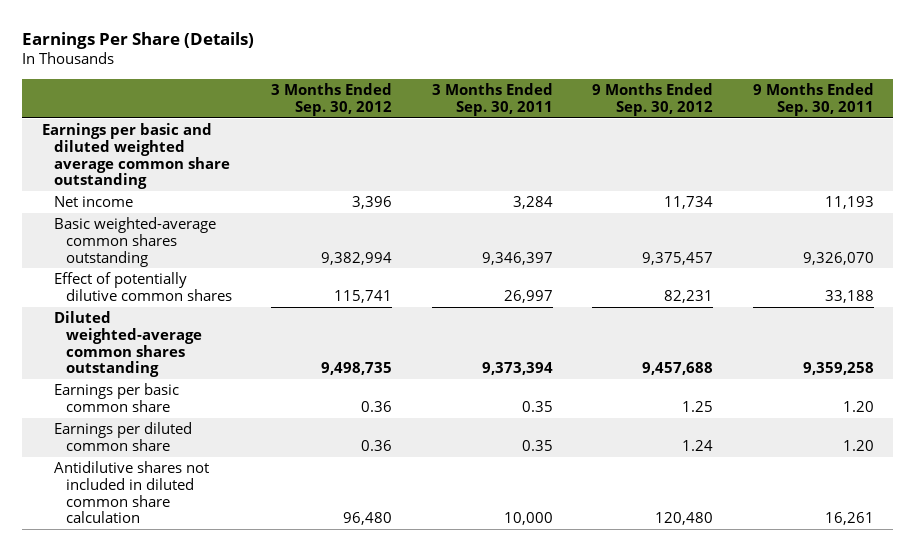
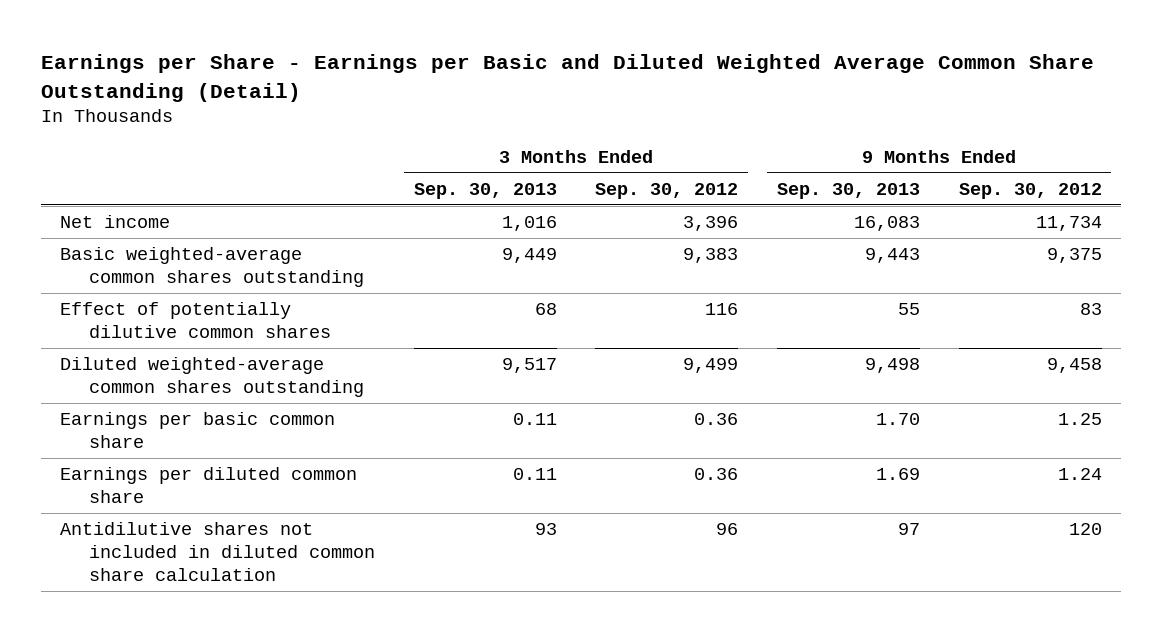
[22,31,255,49] Earnings Per Share (Details) -> [40,54,1094,102] Earnings per Share - Earnings per Basic and Diluted Weighted Average Common Share Outstanding (Detail)
[431,82,553,116] 3 Months Ended Sep. 30, 2011 -> none
[752,82,874,116] 9 Months Ended Sep. 30, 2011 -> none
none -> [413,182,557,199] Sep. 30, 2013
none -> [776,182,920,199] Sep. 30, 2013
[41,123,230,190] Earnings per basic and diluted weighted average common share outstanding -> none
[321,251,393,265] 9,382,994 -> [683,248,739,264] 9,383
[642,251,714,265] 9,375,457 -> [1046,248,1102,264] 9,375
[334,289,393,303] 115,741 -> [705,303,739,316] 116
[664,289,714,303] 82,231 -> [1079,303,1102,316] 83
[321,362,393,376] 9,498,735 -> [683,358,739,374] 9,499
[642,362,714,376] 9,457,688 -> [1046,358,1102,374] 9,458
[343,512,393,526] 96,480 -> [716,523,739,536] 96
[655,512,714,526] 120,480 -> [1068,523,1102,536] 120

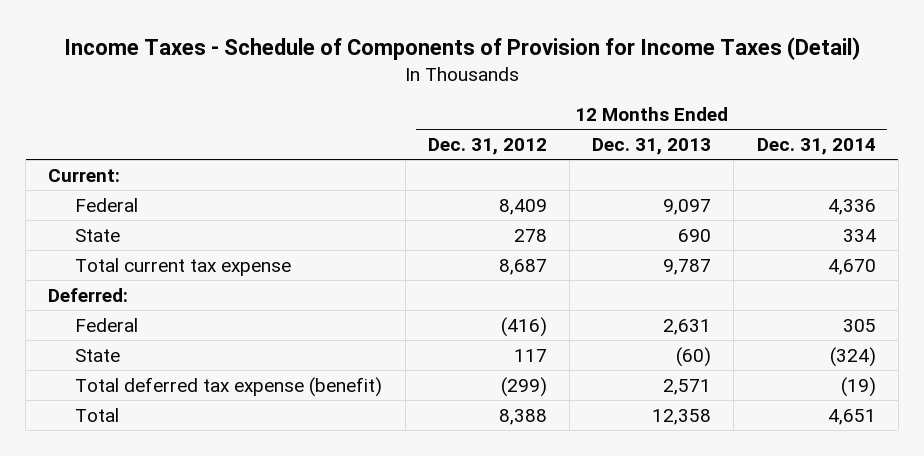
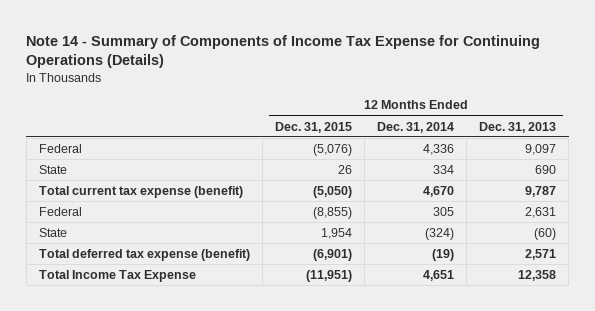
[63,37,860,61] Income Taxes - Schedule of Components of Provision for Income Taxes (Detail) -> [26,34,541,68] Note 14 - Summary of Components of Income Tax Expense for Continuing Operations (Details)
[427,138,547,156] Dec. 31, 2012 -> none
none -> [274,121,352,133] Dec. 31, 2015
[48,168,121,182] Current: -> none
[48,287,129,302] Deferred: -> none
[75,257,292,276] Total current tax expense -> [38,185,243,198] Total current tax expense (benefit)
[75,407,120,422] Total -> [38,269,196,282] Total Income Tax Expense

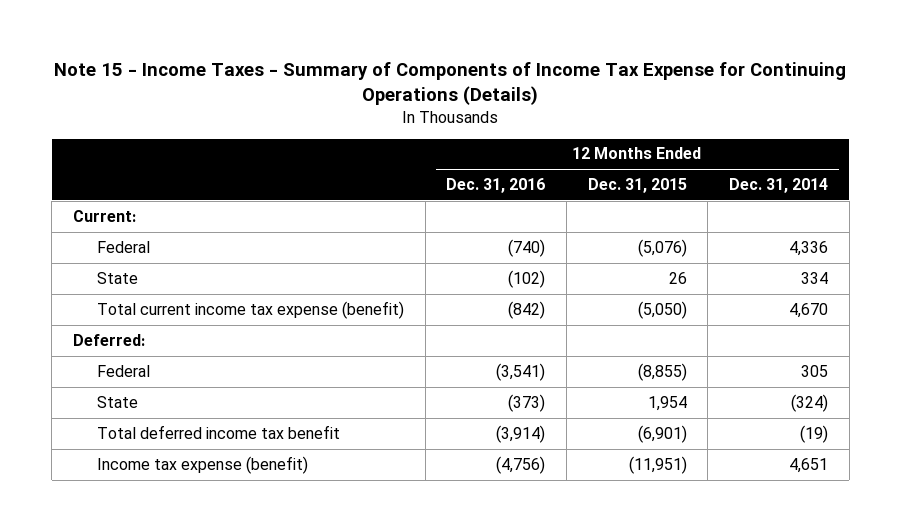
[26,34,541,68] Note 14 - Summary of Components of Income Tax Expense for Continuing Operations (Details) -> [54,62,847,106] Note 15 - Income Taxes - Summary of Components of Income Tax Expense for Continuing Operations (Details)
[479,121,557,133] Dec. 31, 2013 -> none
none -> [446,177,546,193] Dec. 31, 2016
none -> [72,209,136,222] Current:
[38,185,243,198] Total current tax expense (benefit) -> [96,300,404,319] Total current income tax expense (benefit)
none -> [72,333,145,346] Deferred:
[38,248,250,261] Total deferred tax expense (benefit) -> [96,424,340,439] Total deferred income tax benefit
[38,269,196,282] Total Income Tax Expense -> [96,455,308,474] Income tax expense (benefit)

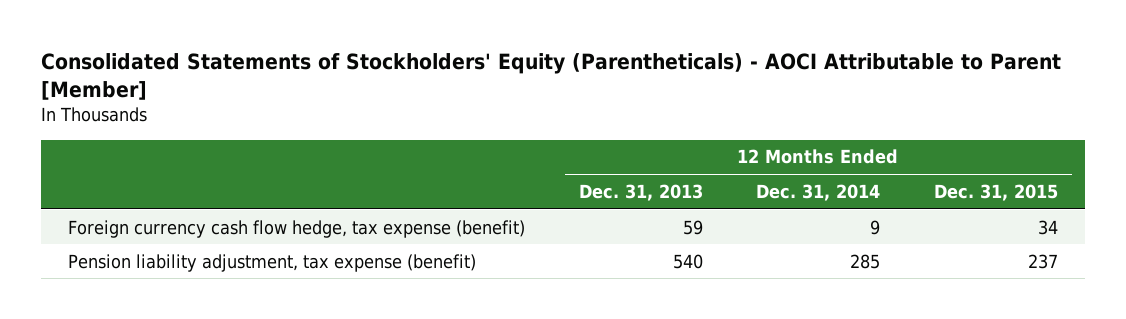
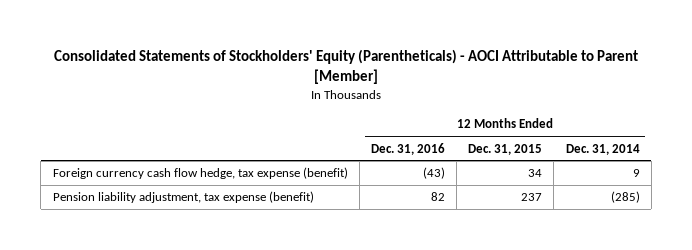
[578,183,703,201] Dec. 31, 2013 -> none
none -> [370,142,445,155] Dec. 31, 2016
[850,253,881,269] 285 -> [610,191,640,204] (285)

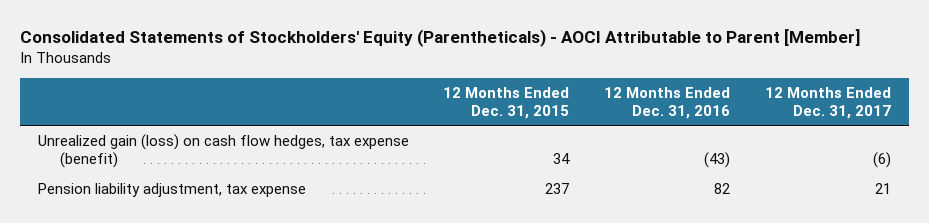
[565,143,640,155] Dec. 31, 2014 -> none
none -> [765,86,892,119] 12 Months Ended Dec. 31, 2017
[52,167,348,180] Foreign currency cash flow hedge, tax expense (benefit) -> [37,133,409,169] Unrealized gain (loss) on cash flow hedges, tax expense (benefit)
[52,191,314,204] Pension liability adjustment, tax expense (benefit) -> [37,182,306,197] Pension liability adjustment, tax expense

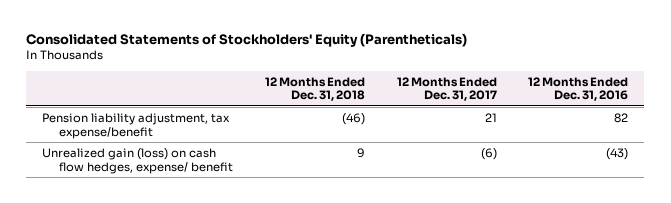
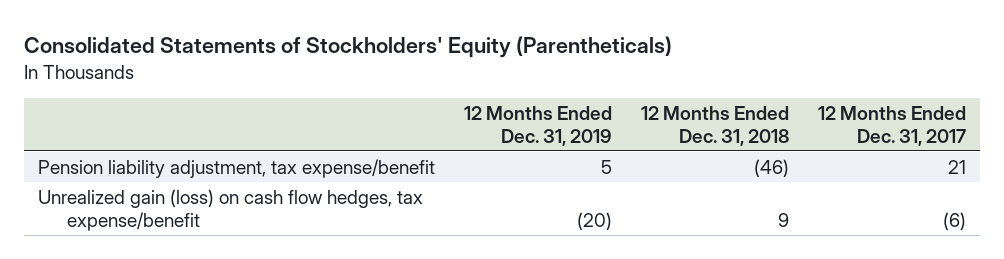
[528,76,629,102] 12 Months Ended Dec. 31, 2016 -> none
none -> [464,105,613,146] 12 Months Ended Dec. 31, 2019
[42,147,233,174] Unrealized gain (loss) on cash flow hedges, expense/ benefit -> [38,188,424,231] Unrealized gain (loss) on cash flow hedges, tax expense/benefit

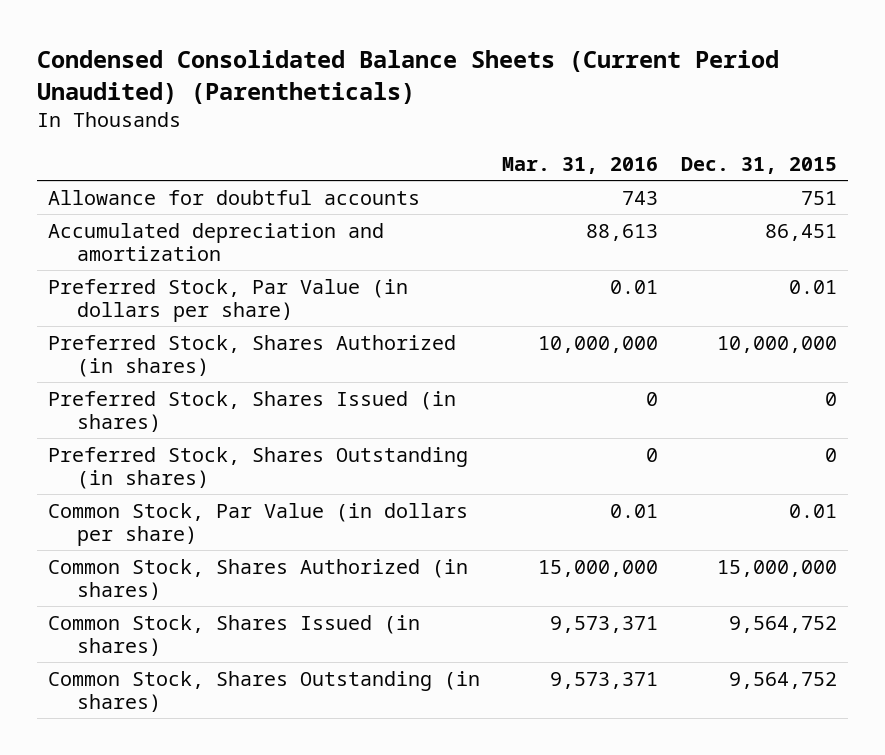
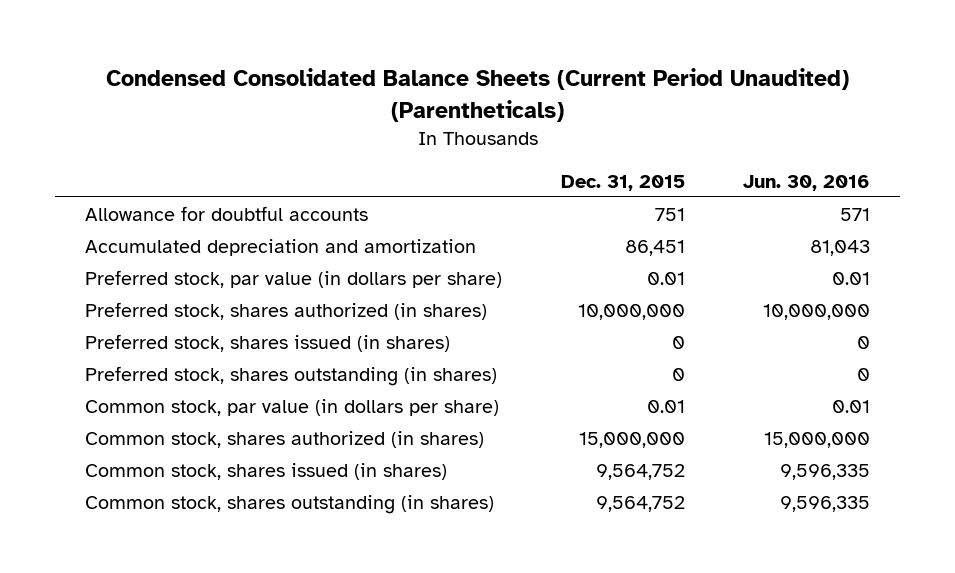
[502,157,659,175] Mar. 31, 2016 -> none
none -> [743,174,871,191] Jun. 30, 2016
[48,278,409,323] Preferred Stock, Par Value (in dollars per share) -> [84,269,502,288] Preferred stock, par value (in dollars per share)
[48,334,457,378] Preferred Stock, Shares Authorized (in shares) -> [84,301,487,320] Preferred stock, shares authorized (in shares)
[48,390,457,433] Preferred Stock, Shares Issued (in shares) -> [84,333,450,352] Preferred stock, shares issued (in shares)
[48,446,469,490] Preferred Stock, Shares Outstanding (in shares) -> [84,365,497,386] Preferred stock, shares outstanding (in shares)
[48,502,469,547] Common Stock, Par Value (in dollars per share) -> [84,398,499,416] Common stock, par value (in dollars per share)
[48,558,469,601] Common Stock, Shares Authorized (in shares) -> [84,430,484,448] Common stock, shares authorized (in shares)
[48,614,421,657] Common Stock, Shares Issued (in shares) -> [84,462,447,480] Common stock, shares issued (in shares)
[48,670,481,713] Common Stock, Shares Outstanding (in shares) -> [84,494,494,514] Common stock, shares outstanding (in shares)

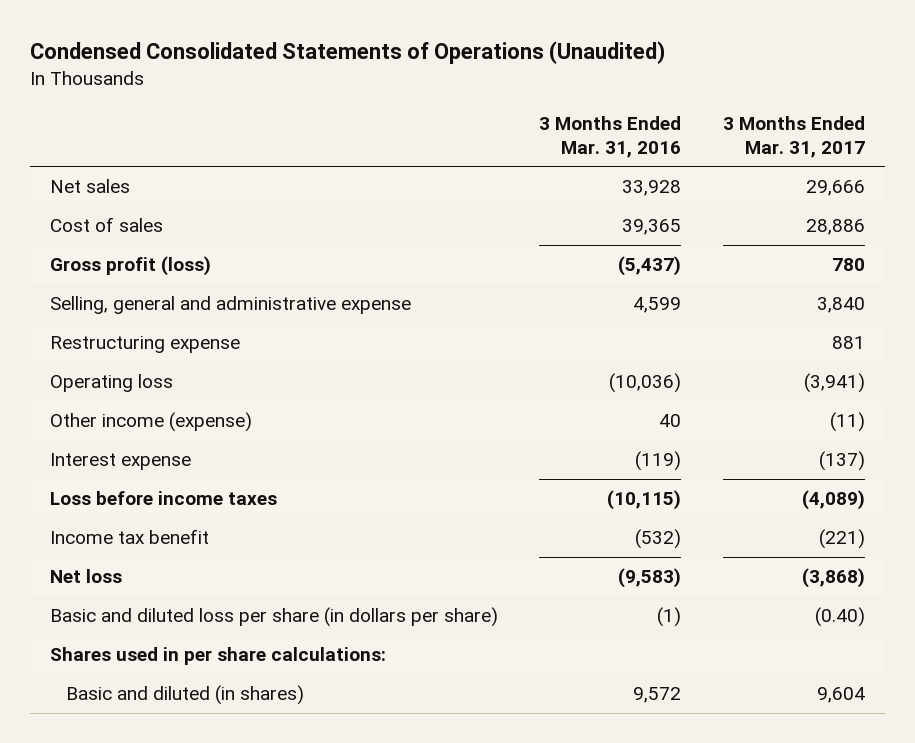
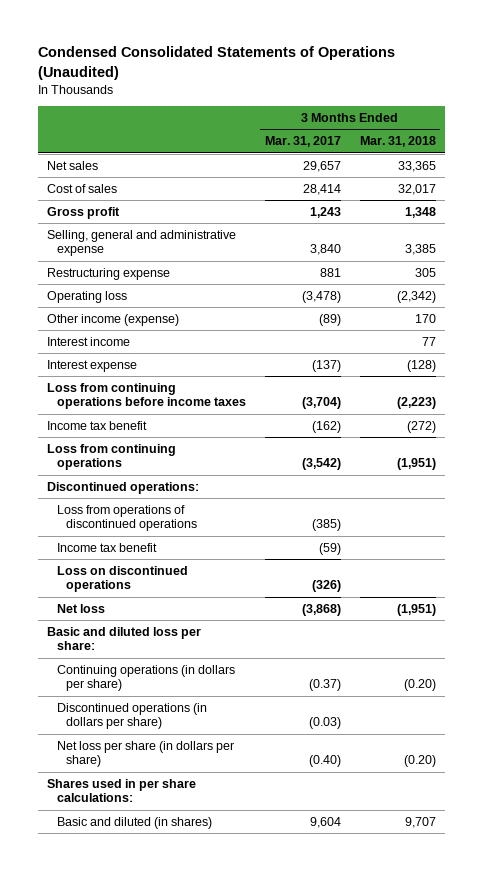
[539,116,682,158] 3 Months Ended Mar. 31, 2016 -> none
none -> [359,136,436,148] Mar. 31, 2018
[805,180,865,197] 29,666 -> [302,160,341,172] 29,657
[805,219,865,236] 28,886 -> [302,183,341,195] 28,414
[50,256,212,277] Gross profit (loss) -> [47,206,121,219] Gross profit
[831,258,865,272] 780 -> [309,206,341,218] 1,243
[803,373,865,394] (3,941) -> [301,290,341,303] (3,478)
[829,412,865,433] (11) -> [318,313,341,326] (89)
none -> [47,336,131,346] Interest income
[50,491,278,506] Loss before income taxes -> [47,382,246,410] Loss from continuing operations before income taxes
[801,490,865,511] (4,089) -> [301,397,341,410] (3,704)
[818,529,865,550] (221) -> [311,420,341,433] (162)
none -> [47,443,177,471] Loss from continuing operations
none -> [47,481,200,494] Discontinued operations:
none -> [56,504,198,532] Loss from operations of discontinued operations
none -> [56,542,157,552] Income tax benefit
none -> [56,565,188,593] Loss on discontinued operations
none -> [47,626,202,651] Basic and diluted loss per share:
none -> [56,664,235,692] Continuing operations (in dollars per share)
none -> [56,702,207,730] Discontinued operations (in dollars per share)
[50,607,499,628] Basic and diluted loss per share (in dollars per share) -> [56,740,234,768] Net loss per share (in dollars per share)

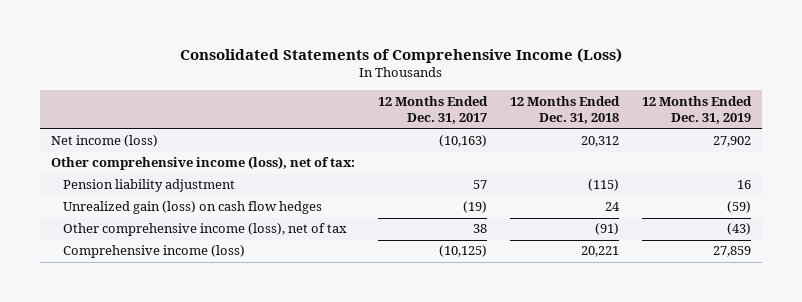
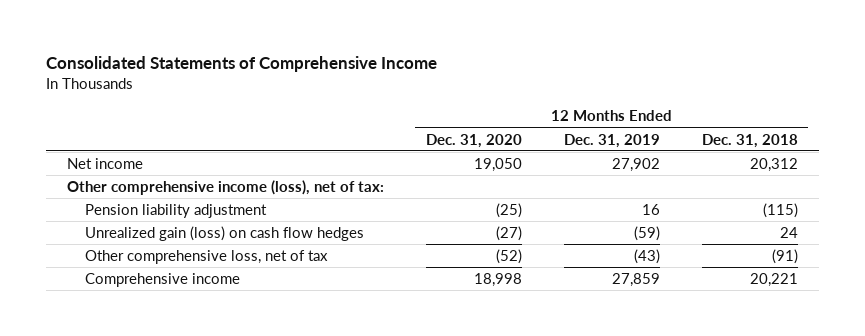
[180,48,623,64] Consolidated Statements of Comprehensive Income (Loss) -> [45,56,437,73] Consolidated Statements of Comprehensive Income
[378,95,489,125] 12 Months Ended Dec. 31, 2017 -> none
none -> [425,133,522,148] Dec. 31, 2020
[51,135,159,148] Net income (loss) -> [66,158,143,170] Net income
[63,223,348,237] Other comprehensive income (loss), net of tax -> [85,250,329,265] Other comprehensive loss, net of tax
[63,245,246,259] Comprehensive income (loss) -> [85,273,241,288] Comprehensive income

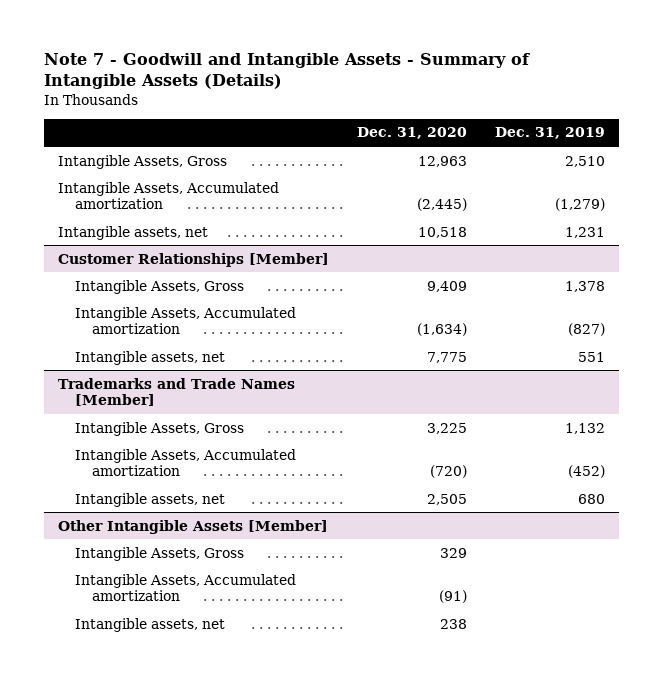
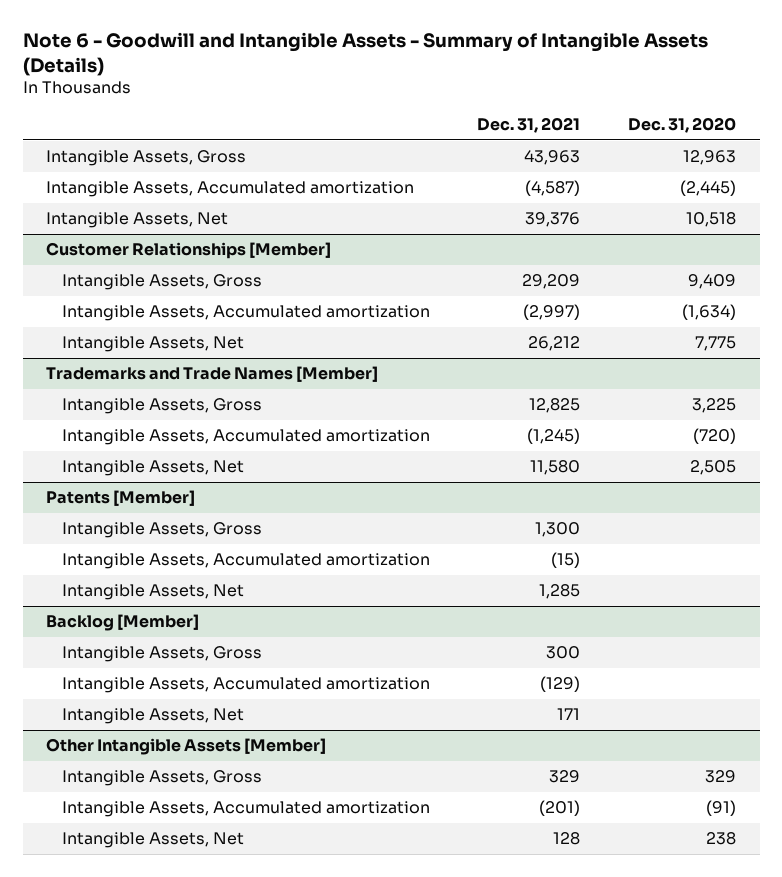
[43,53,530,90] Note 7 - Goodwill and Intangible Assets - Summary of Intangible Assets (Details) -> [22,32,708,76] Note 6 - Goodwill and Intangible Assets - Summary of Intangible Assets (Details)
[494,127,605,140] Dec. 31, 2019 -> none
none -> [477,117,581,134] Dec. 31, 2021
[57,225,208,240] Intangible assets, net -> [46,212,229,229] Intangible Assets, Net
[75,350,226,365] Intangible assets, net -> [61,336,244,353] Intangible Assets, Net
[75,492,226,507] Intangible assets, net -> [61,460,244,477] Intangible Assets, Net
none -> [46,490,196,507] Patents [Member]
none -> [61,522,262,539] Intangible Assets, Gross
none -> [61,553,430,570] Intangible Assets, Accumulated amortization
none -> [61,584,244,601] Intangible Assets, Net
none -> [46,614,200,632] Backlog [Member]
none -> [61,646,262,663] Intangible Assets, Gross
none -> [61,677,430,694] Intangible Assets, Accumulated amortization
none -> [61,708,244,725] Intangible Assets, Net
[75,617,226,632] Intangible assets, net -> [61,832,244,849] Intangible Assets, Net

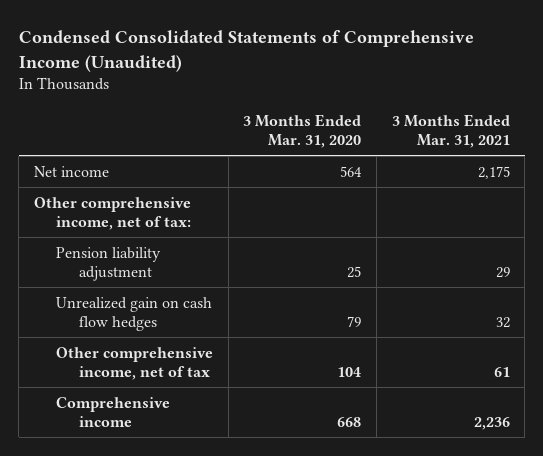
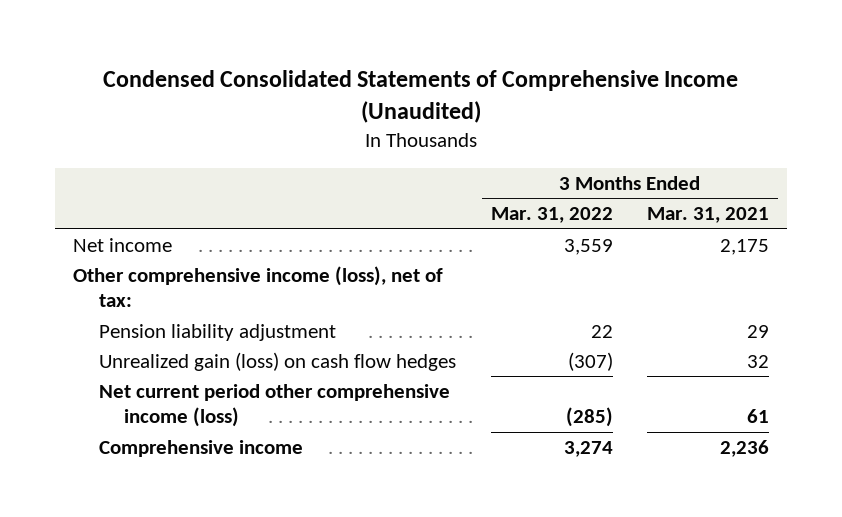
[243,113,362,149] 3 Months Ended Mar. 31, 2020 -> none
none -> [490,207,613,224] Mar. 31, 2022
[33,196,192,230] Other comprehensive income, net of tax: -> [72,265,443,308] Other comprehensive income (loss), net of tax:
[56,296,213,331] Unrealized gain on cash flow hedges -> [98,351,456,371] Unrealized gain (loss) on cash flow hedges
[56,346,214,380] Other comprehensive income, net of tax -> [98,383,450,428] Net current period other comprehensive income (loss)

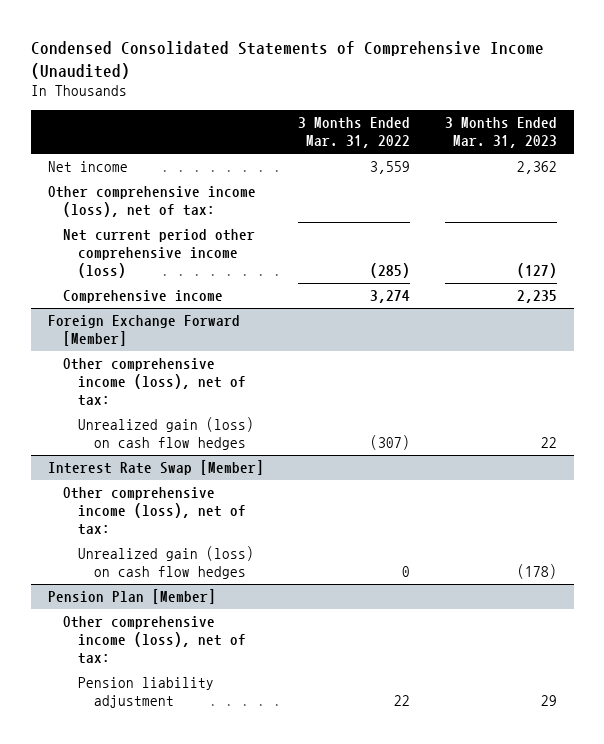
[647,207,770,224] Mar. 31, 2021 -> none
none -> [444,117,557,149] 3 Months Ended Mar. 31, 2023
[98,323,336,341] Pension liability adjustment -> none
[98,351,456,371] Unrealized gain (loss) on cash flow hedges -> none
none -> [47,315,240,347] Foreign Exchange Forward [Member]
none -> [63,358,247,407] Other comprehensive income (loss), net of tax:
none -> [78,417,255,451] Unrealized gain (loss) on cash flow hedges
none -> [47,460,264,476] Interest Rate Swap [Member]
none -> [63,487,247,536] Other comprehensive income (loss), net of tax:
none -> [78,546,255,580] Unrealized gain (loss) on cash flow hedges
none -> [47,589,216,605] Pension Plan [Member]
none -> [63,616,247,665] Other comprehensive income (loss), net of tax:
none -> [78,677,215,709] Pension liability adjustment

